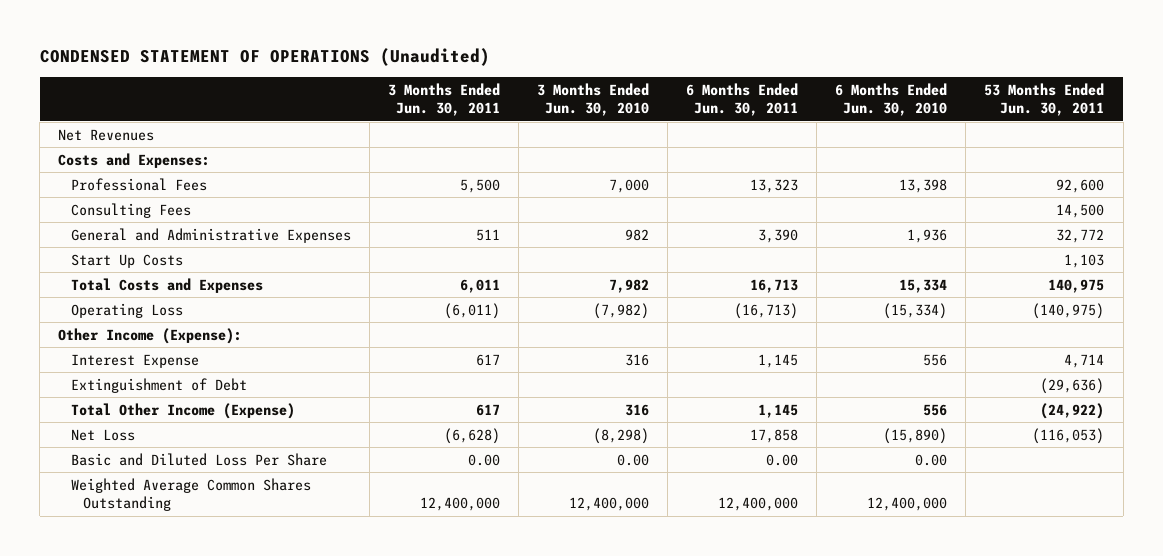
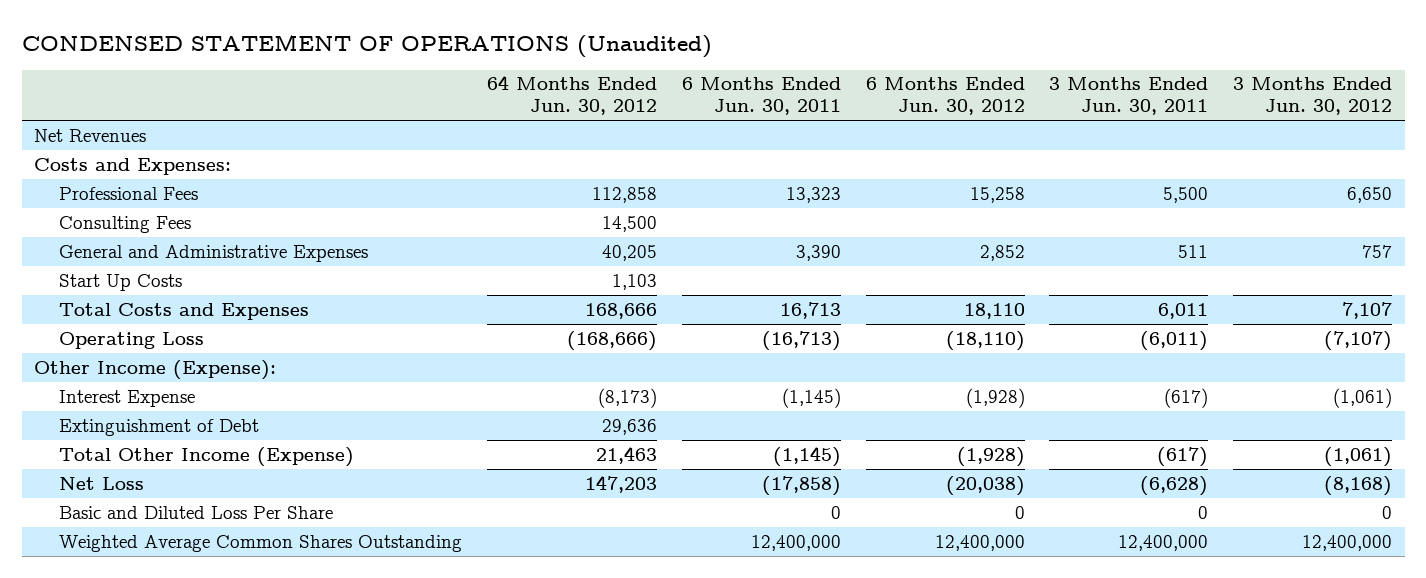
[537,82,650,117] 3 Months Ended Jun. 30, 2010 -> none
[835,82,948,117] 6 Months Ended Jun. 30, 2010 -> none
[984,82,1105,117] 53 Months Ended Jun. 30, 2011 -> none
none -> [486,75,657,116] 64 Months Ended Jun. 30, 2012
none -> [865,77,1025,116] 6 Months Ended Jun. 30, 2012
none -> [1233,77,1393,116] 3 Months Ended Jun. 30, 2012
[475,353,500,366] 617 -> [1164,387,1209,408] (617)
[758,353,799,368] 1,145 -> [781,387,841,408] (1,145)
[475,403,500,416] 617 -> [1157,446,1209,467] (617)
[758,403,799,418] 1,145 -> [772,445,841,467] (1,145)
[750,428,799,443] 17,858 -> [761,475,841,496] (17,858)
[467,453,500,466] 0.00 -> [1198,505,1209,519] 0
[766,453,799,466] 0.00 -> [830,505,841,519] 0

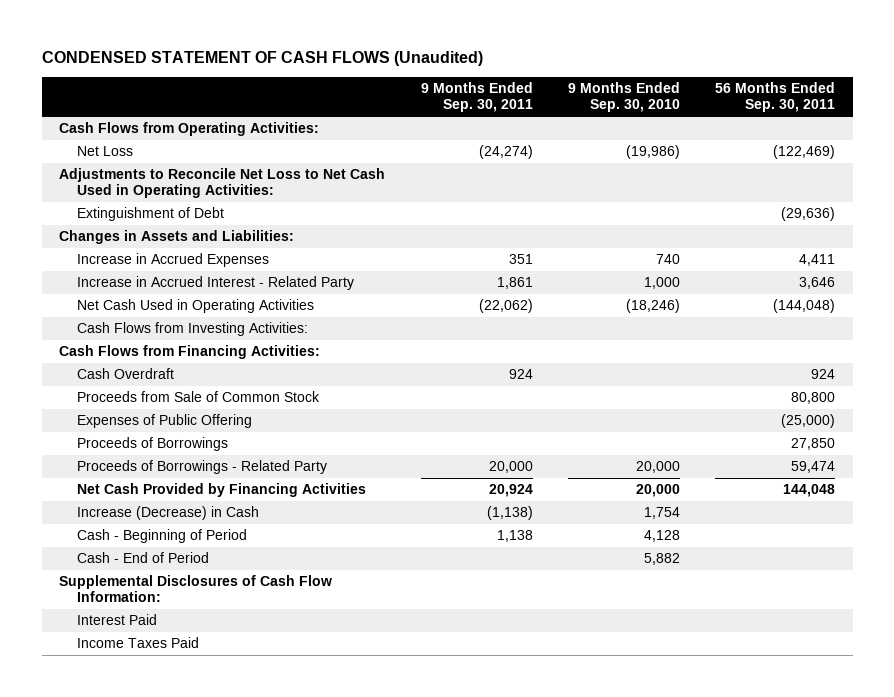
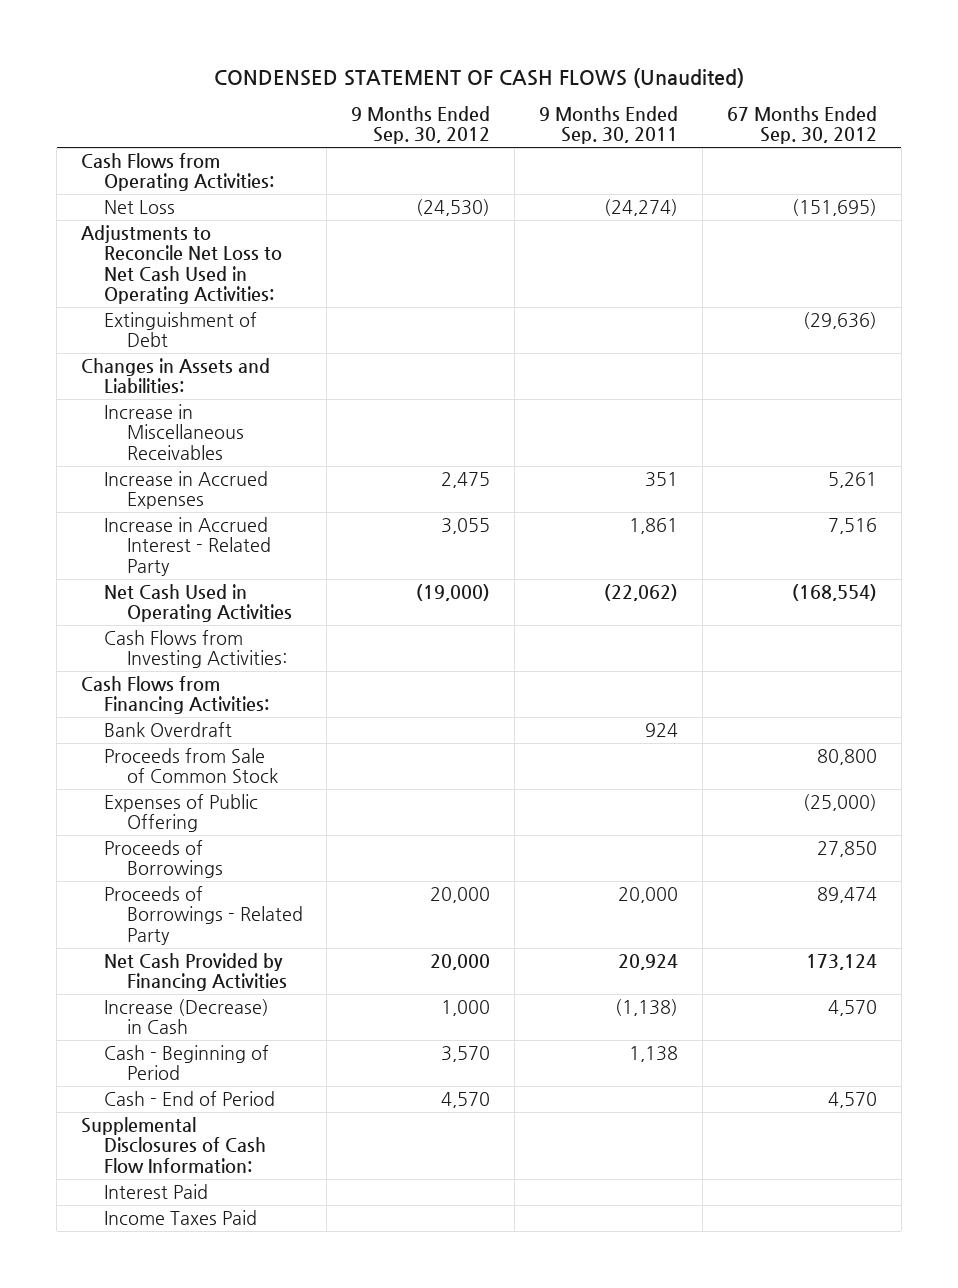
[567,82,680,113] 9 Months Ended Sep. 30, 2010 -> none
[715,82,836,113] 56 Months Ended Sep. 30, 2011 -> none
none -> [351,105,491,145] 9 Months Ended Sep. 30, 2012
none -> [726,105,877,145] 67 Months Ended Sep. 30, 2012
none -> [103,403,244,460] Increase in Miscellaneous Receivables
[77,368,175,380] Cash Overdraft -> [103,721,232,737] Bank Overdraft

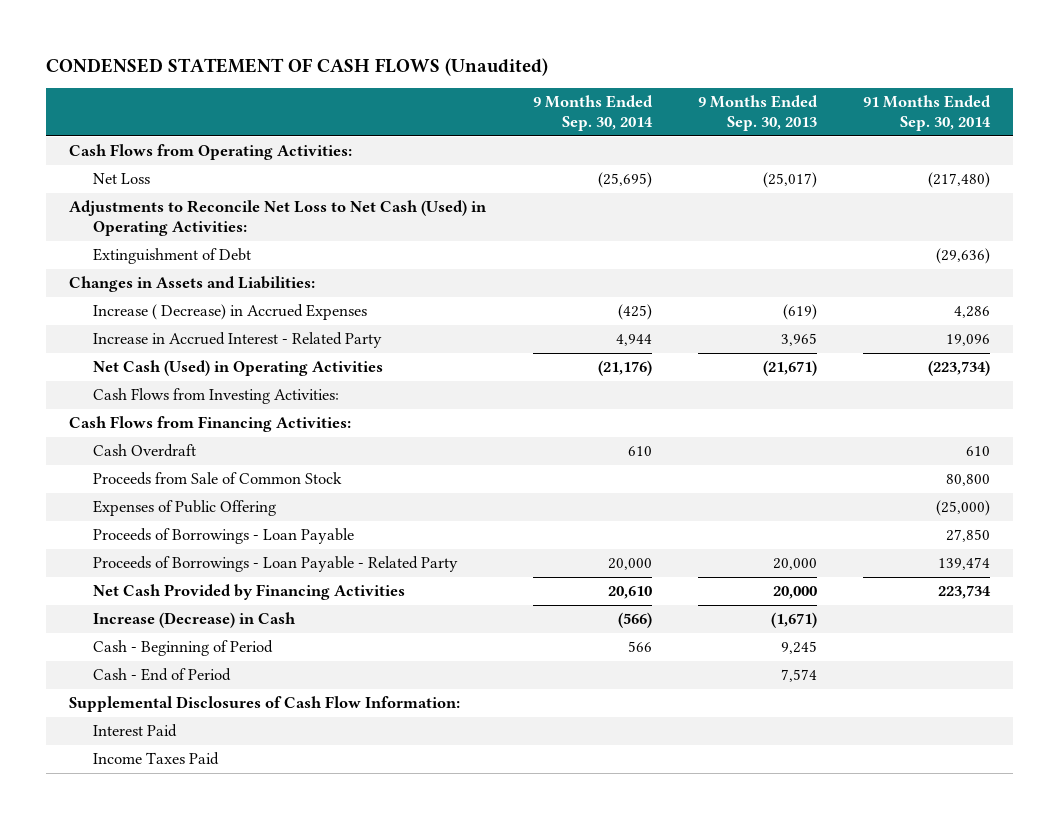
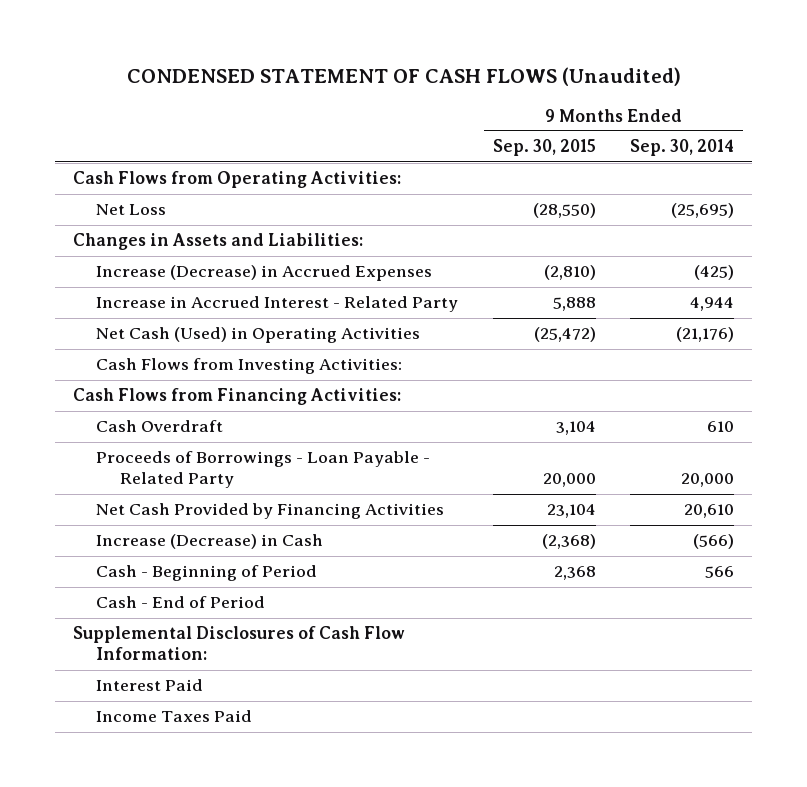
[697,95,818,132] 9 Months Ended Sep. 30, 2013 -> none
[863,95,992,132] 91 Months Ended Sep. 30, 2014 -> none
none -> [492,139,596,157] Sep. 30, 2015
[69,200,488,237] Adjustments to Reconcile Net Loss to Net Cash (Used) in Operating Activities: -> none
[93,248,252,265] Extinguishment of Debt -> none
[93,304,368,321] Increase ( Decrease) in Accrued Expenses -> [96,265,433,282] Increase (Decrease) in Accrued Expenses
[93,472,343,486] Proceeds from Sale of Common Stock -> none
[93,500,277,517] Expenses of Public Offering -> none
[93,528,355,545] Proceeds of Borrowings - Loan Payable -> none

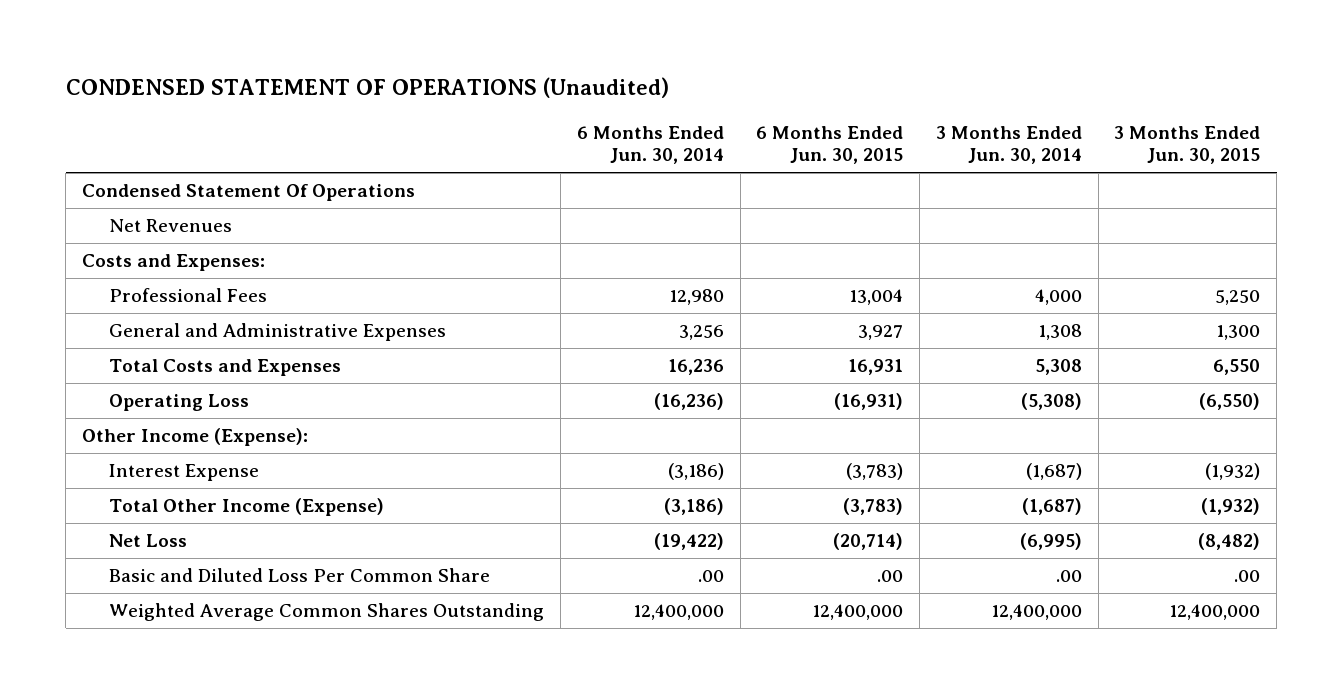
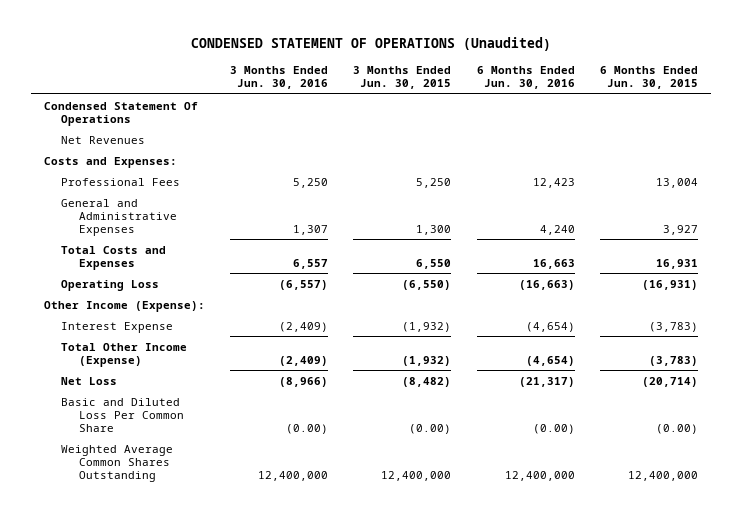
[576,125,724,165] 6 Months Ended Jun. 30, 2014 -> none
[935,125,1082,165] 3 Months Ended Jun. 30, 2014 -> none
none -> [229,66,328,90] 3 Months Ended Jun. 30, 2016
none -> [476,66,575,90] 6 Months Ended Jun. 30, 2016
[877,570,904,583] .00 -> [655,423,698,434] (0.00)
[1234,570,1261,583] .00 -> [409,423,452,434] (0.00)

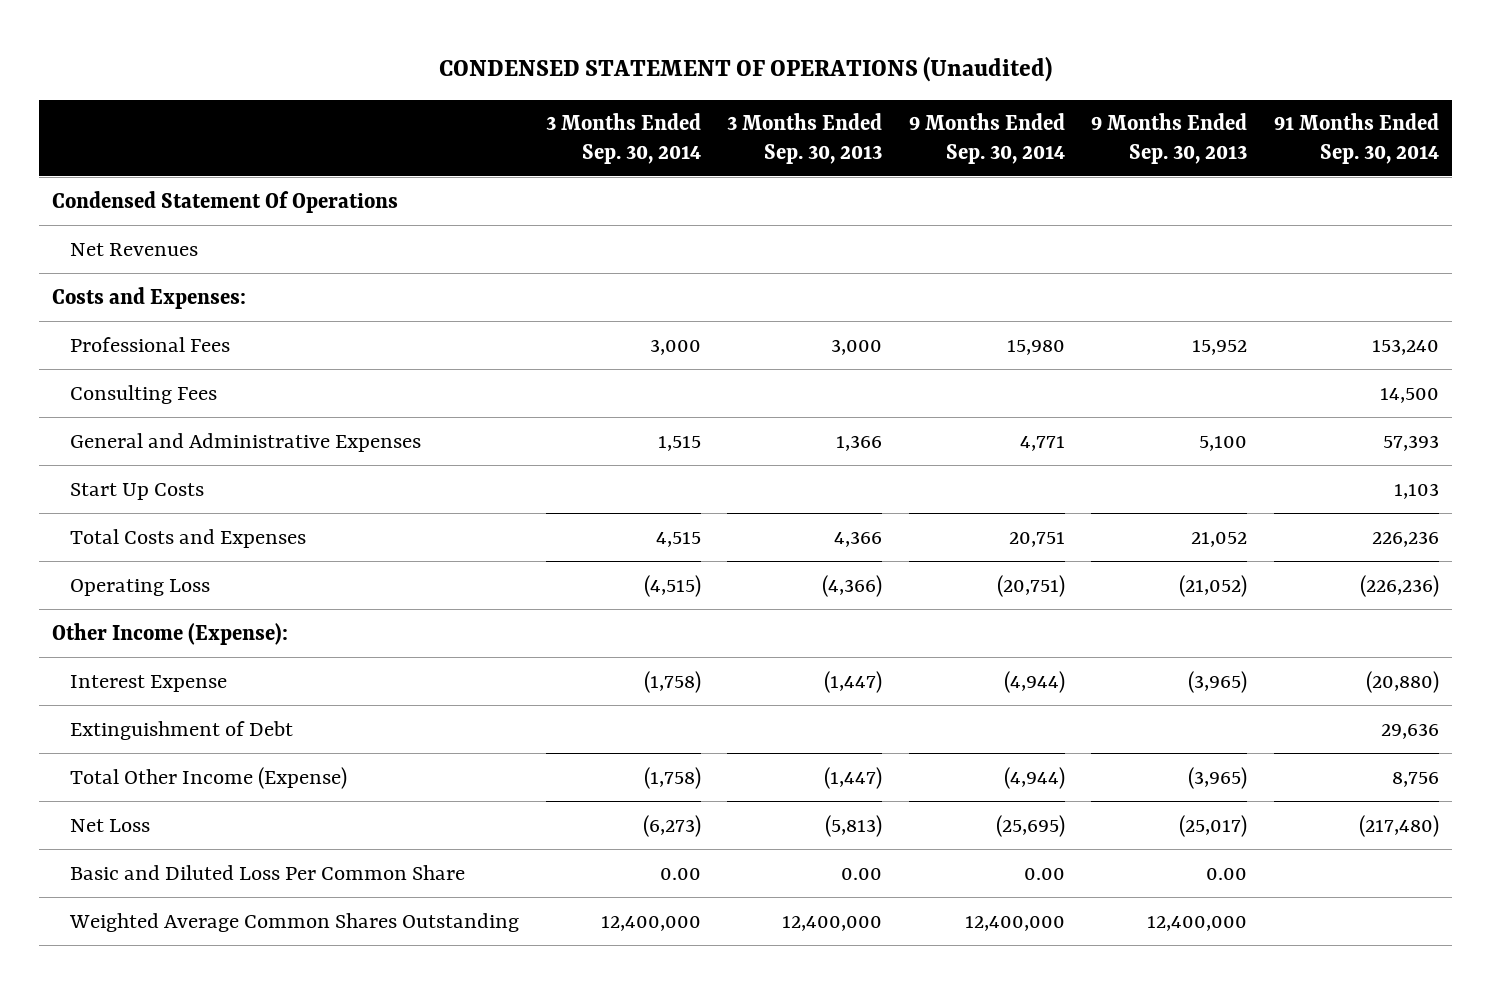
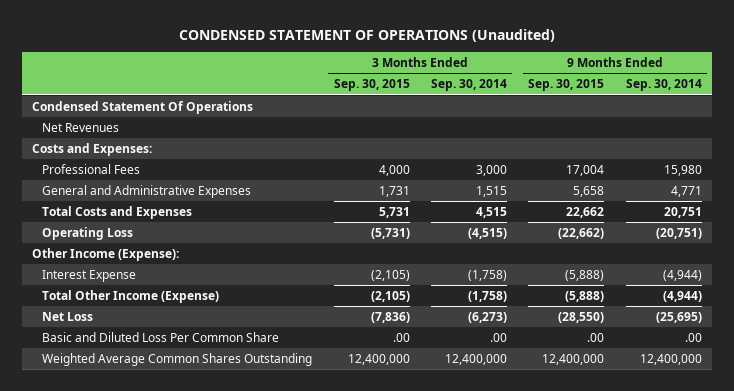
[727,113,883,164] 3 Months Ended Sep. 30, 2013 -> none
[1091,113,1248,164] 9 Months Ended Sep. 30, 2013 -> none
[1273,113,1439,164] 91 Months Ended Sep. 30, 2014 -> none
none -> [333,79,410,92] Sep. 30, 2015
none -> [528,79,605,92] Sep. 30, 2015
[70,384,218,404] Consulting Fees -> none
[70,482,205,500] Start Up Costs -> none
[70,720,294,740] Extinguishment of Debt -> none
[659,867,701,880] 0.00 -> [489,332,507,342] .00
[1023,867,1065,880] 0.00 -> [684,332,702,342] .00

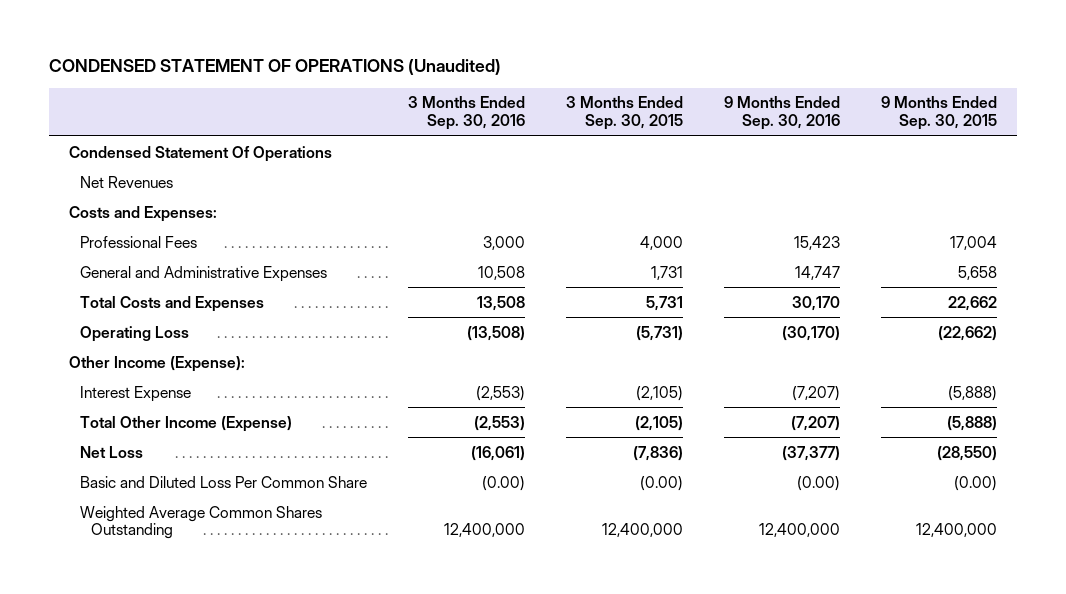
[430,79,507,92] Sep. 30, 2014 -> none
[625,79,702,92] Sep. 30, 2014 -> none
none -> [408,96,526,131] 3 Months Ended Sep. 30, 2016
none -> [724,96,841,131] 9 Months Ended Sep. 30, 2016
[392,332,410,342] .00 -> [640,475,684,491] (0.00)
[587,332,605,342] .00 -> [954,475,998,491] (0.00)

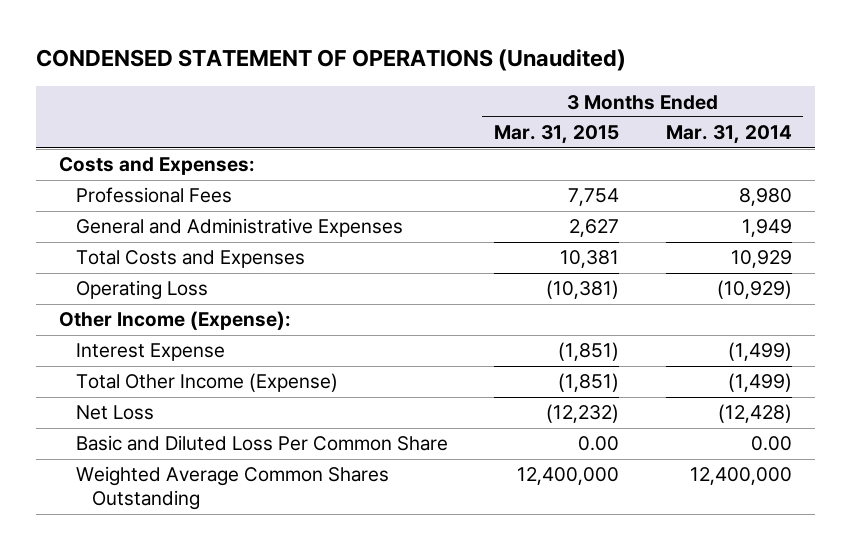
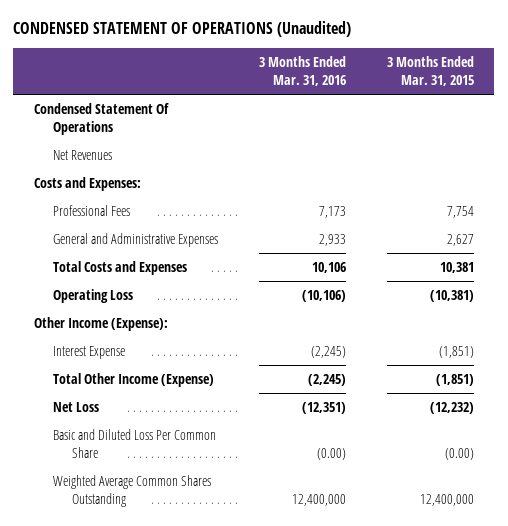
[665,125,792,145] Mar. 31, 2014 -> none
none -> [258,56,346,86] 3 Months Ended Mar. 31, 2016
none -> [33,103,169,135] Condensed Statement Of Operations
none -> [52,150,112,161] Net Revenues
[578,436,620,452] 0.00 -> [444,447,474,460] (0.00)

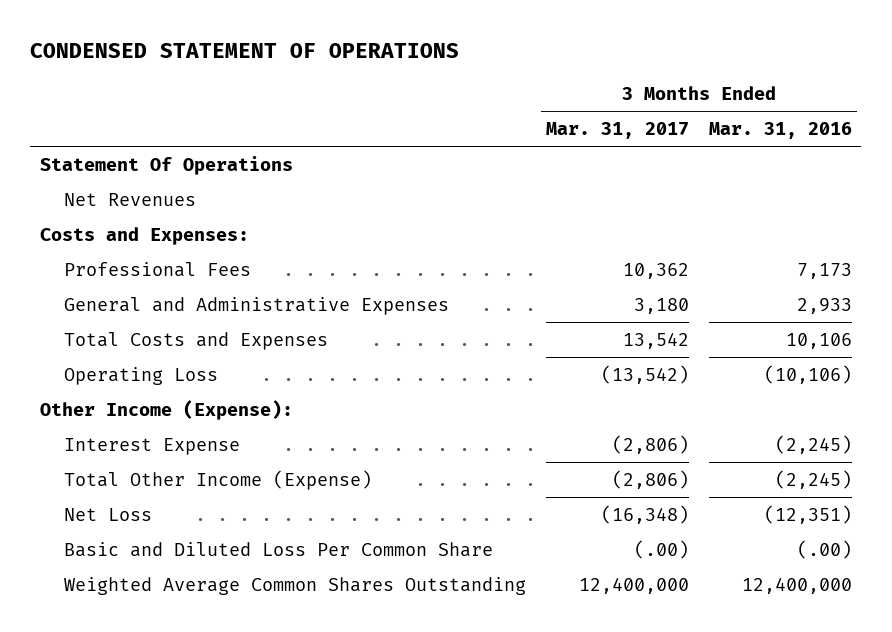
[13,21,352,38] CONDENSED STATEMENT OF OPERATIONS (Unaudited) -> [30,43,460,59] CONDENSED STATEMENT OF OPERATIONS
[386,56,474,86] 3 Months Ended Mar. 31, 2015 -> none
none -> [545,121,689,139] Mar. 31, 2017
[33,103,169,135] Condensed Statement Of Operations -> [40,155,294,175] Statement Of Operations
[316,447,346,460] (0.00) -> [796,539,852,559] (.00)

